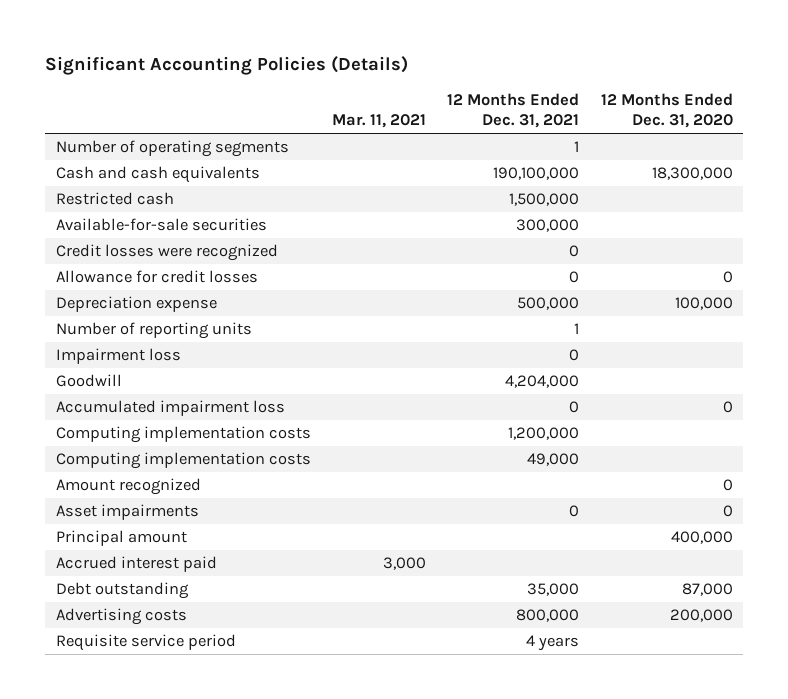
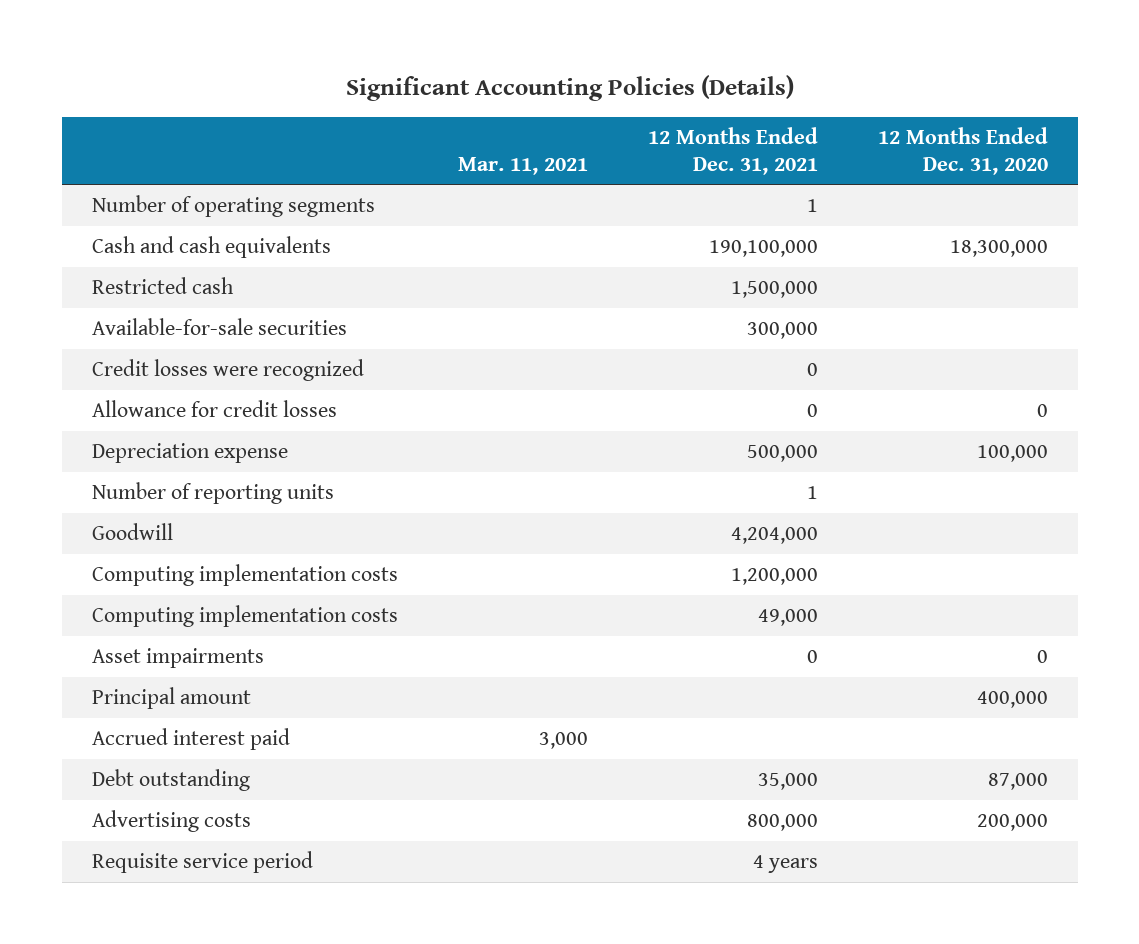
[55,348,181,365] Impairment loss -> none
[55,400,285,417] Accumulated impairment loss -> none
[55,478,201,496] Amount recognized -> none

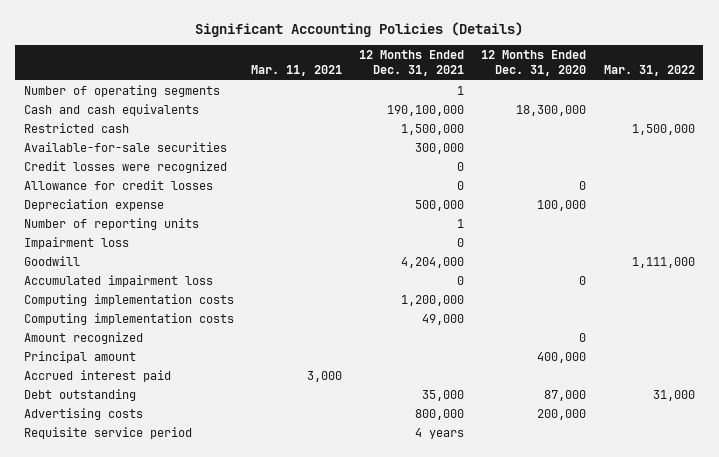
none -> [603,65,695,77] Mar. 31, 2022
none -> [24,236,130,249] Impairment loss
none -> [24,274,214,287] Accumulated impairment loss
[91,648,264,669] Asset impairments -> none
none -> [24,331,144,344] Amount recognized

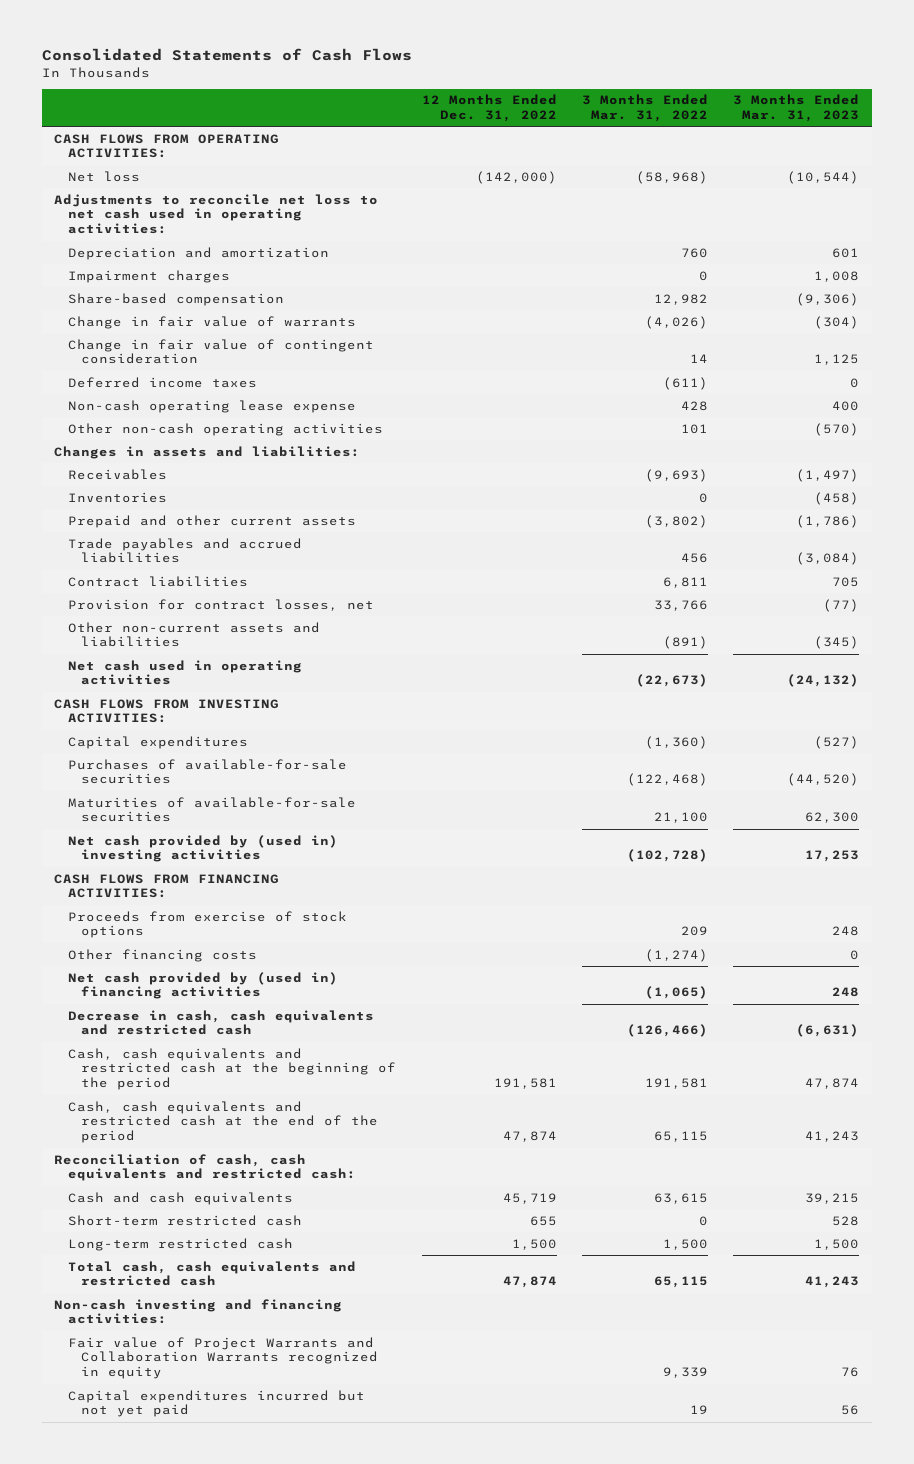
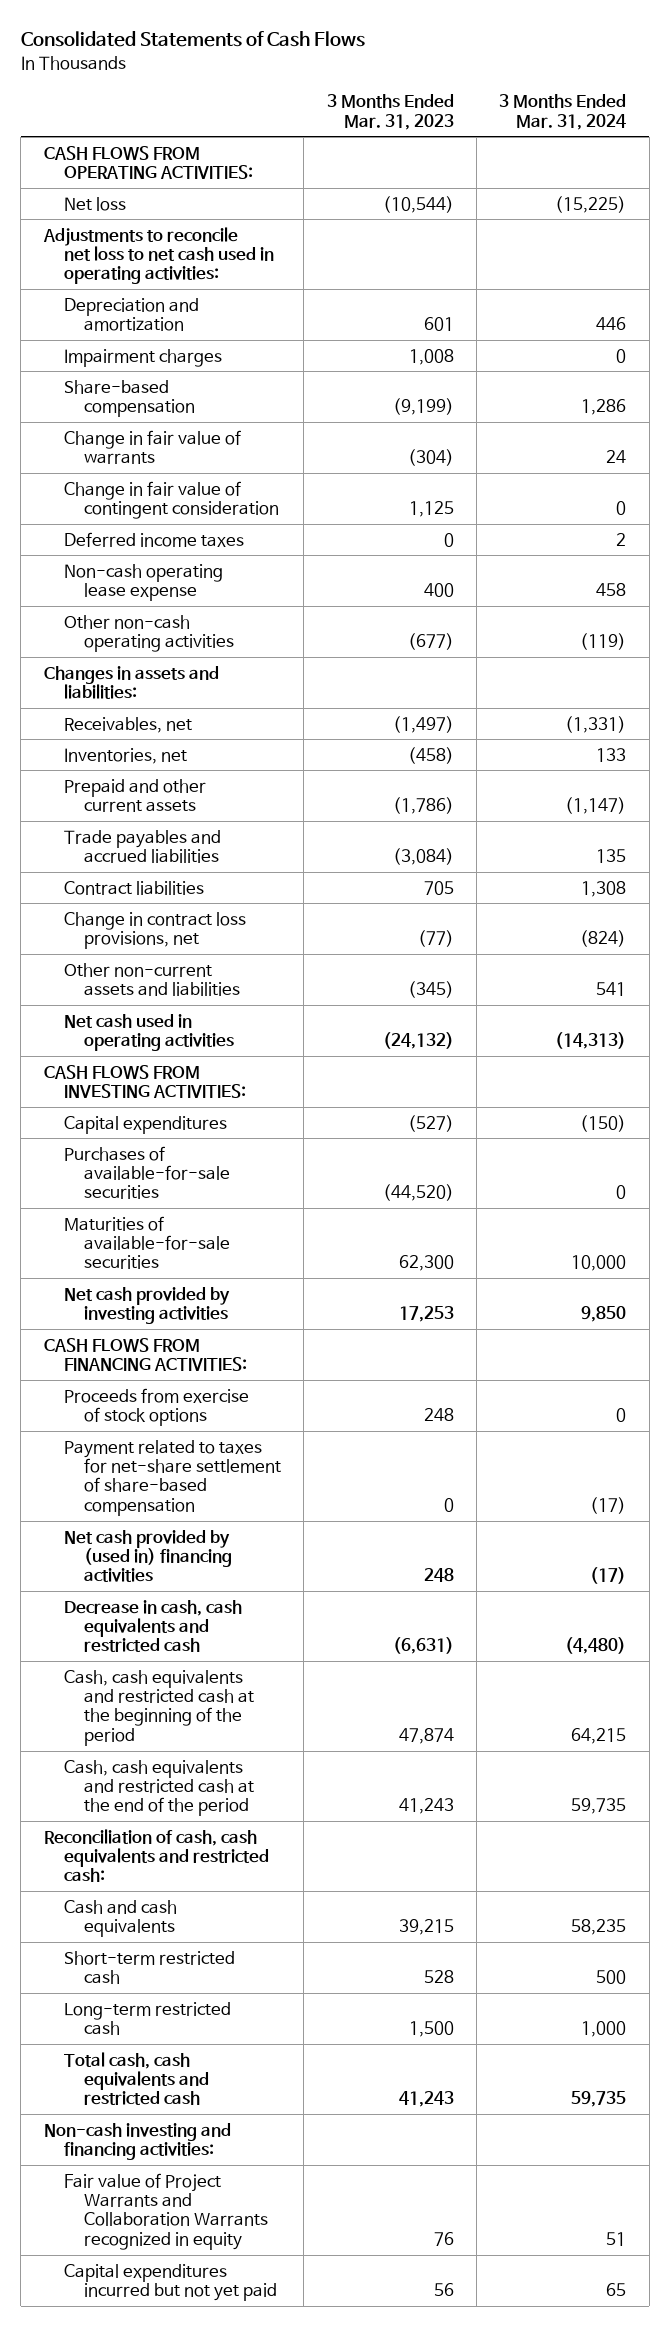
[421,94,557,123] 12 Months Ended Dec. 31, 2022 -> none
[582,94,709,123] 3 Months Ended Mar. 31, 2022 -> none
none -> [499,94,627,130] 3 Months Ended Mar. 31, 2024
[796,292,860,306] (9,306) -> [392,398,454,416] (9,199)
[814,422,860,436] (570) -> [407,633,454,651] (677)
[67,468,167,480] Receivables -> [63,716,192,733] Receivables, net
[67,491,167,503] Inventories -> [63,747,187,764] Inventories, net
[67,598,374,611] Provision for contract losses, net -> [63,911,246,950] Change in contract loss provisions, net
[67,834,338,863] Net cash provided by (used in) investing activities -> [63,1286,230,1325] Net cash provided by investing activities
[67,948,257,962] Other financing costs -> none
none -> [63,1439,281,1516] Payment related to taxes for net-share settlement of share-based compensation

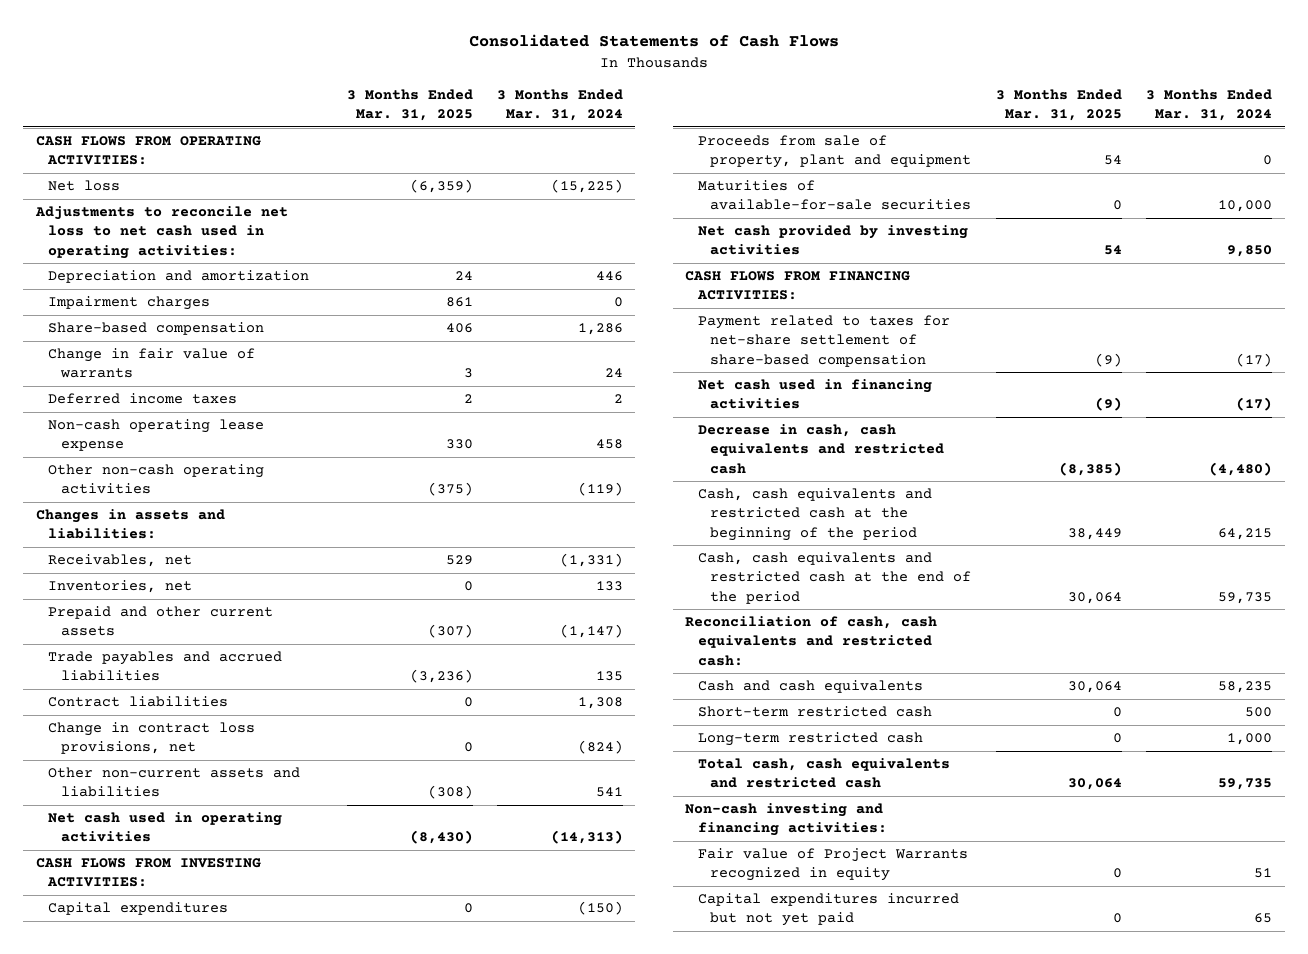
[326,94,454,130] 3 Months Ended Mar. 31, 2023 -> none
none -> [346,88,473,121] 3 Months Ended Mar. 31, 2025
[63,480,279,520] Change in fair value of contingent consideration -> none
[63,1145,230,1200] Purchases of available-for-sale securities -> none
none -> [697,135,972,169] Proceeds from sale of property, plant and equipment
[63,1387,249,1427] Proceeds from exercise of stock options -> none
[63,1529,232,1583] Net cash provided by (used in) financing activities -> [697,379,932,410] Net cash used in financing activities
[63,2172,268,2250] Fair value of Project Warrants and Collaboration Warrants recognized in equity -> [697,848,968,882] Fair value of Project Warrants recognized in equity

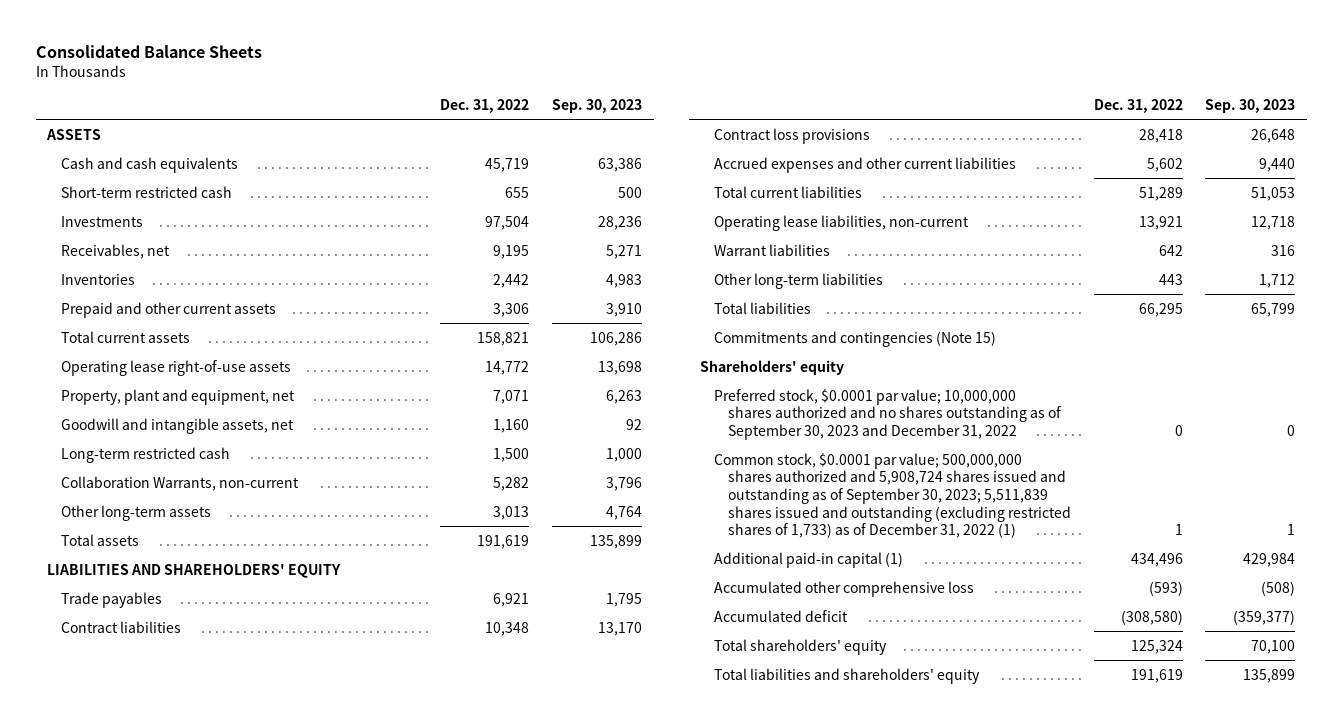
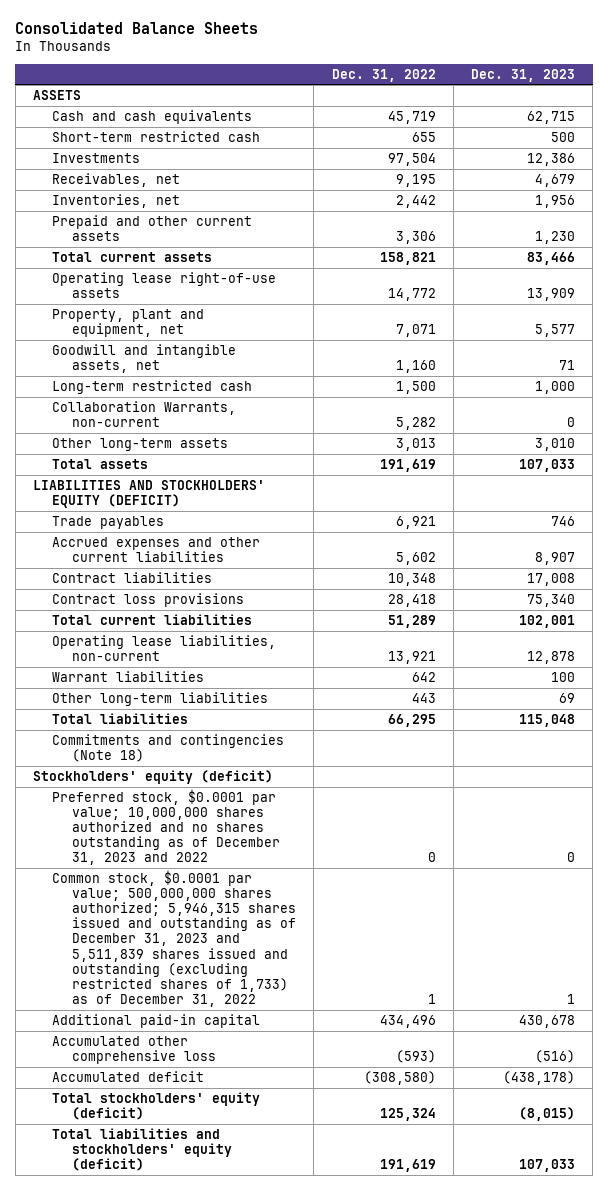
[552,99,643,114] Sep. 30, 2023 -> none
none -> [471,68,576,82] Dec. 31, 2023
[60,273,135,285] Inventories -> [52,193,181,208] Inventories, net
[47,563,342,578] LIABILITIES AND SHAREHOLDERS' EQUITY -> [32,479,265,509] LIABILITIES AND STOCKHOLDERS' EQUITY (DEFICIT)
[713,156,1016,173] Accrued expenses and other current liabilities -> [52,536,261,563] Accrued expenses and other current liabilities
[713,330,996,347] Commitments and contingencies (Note 15) -> [52,733,285,763] Commitments and contingencies (Note 18)
[700,359,845,375] Shareholders' equity -> [32,769,273,784] Stockholders' equity (deficit)
[713,388,1061,440] Preferred stock, $0.0001 par value; 10,000,000 shares authorized and no shares outstanding as of September 30, 2023 and December 31, 2022 -> [52,788,281,866] Preferred stock, $0.0001 par value; 10,000,000 shares authorized and no shares outstanding as of December 31, 2023 and 2022
[713,452,1071,539] Common stock, $0.0001 par value; 500,000,000 shares authorized and 5,908,724 shares issued and outstanding as of September 30, 2023; 5,511,839 shares issued and outstanding (excluding restricted shares of 1,733) as of December 31, 2022 (1) -> [52,869,297,1008] Common stock, $0.0001 par value; 500,000,000 shares authorized; 5,946,315 shares issued and outstanding as of December 31, 2023 and 5,511,839 shares issued and outstanding (excluding restricted shares of 1,733) as of December 31, 2022
[713,551,903,568] Additional paid-in capital (1) -> [52,1013,261,1028] Additional paid-in capital
[713,638,887,655] Total shareholders' equity -> [52,1091,261,1121] Total stockholders' equity (deficit)
[713,667,980,684] Total liabilities and shareholders' equity -> [52,1127,233,1172] Total liabilities and stockholders' equity (deficit)

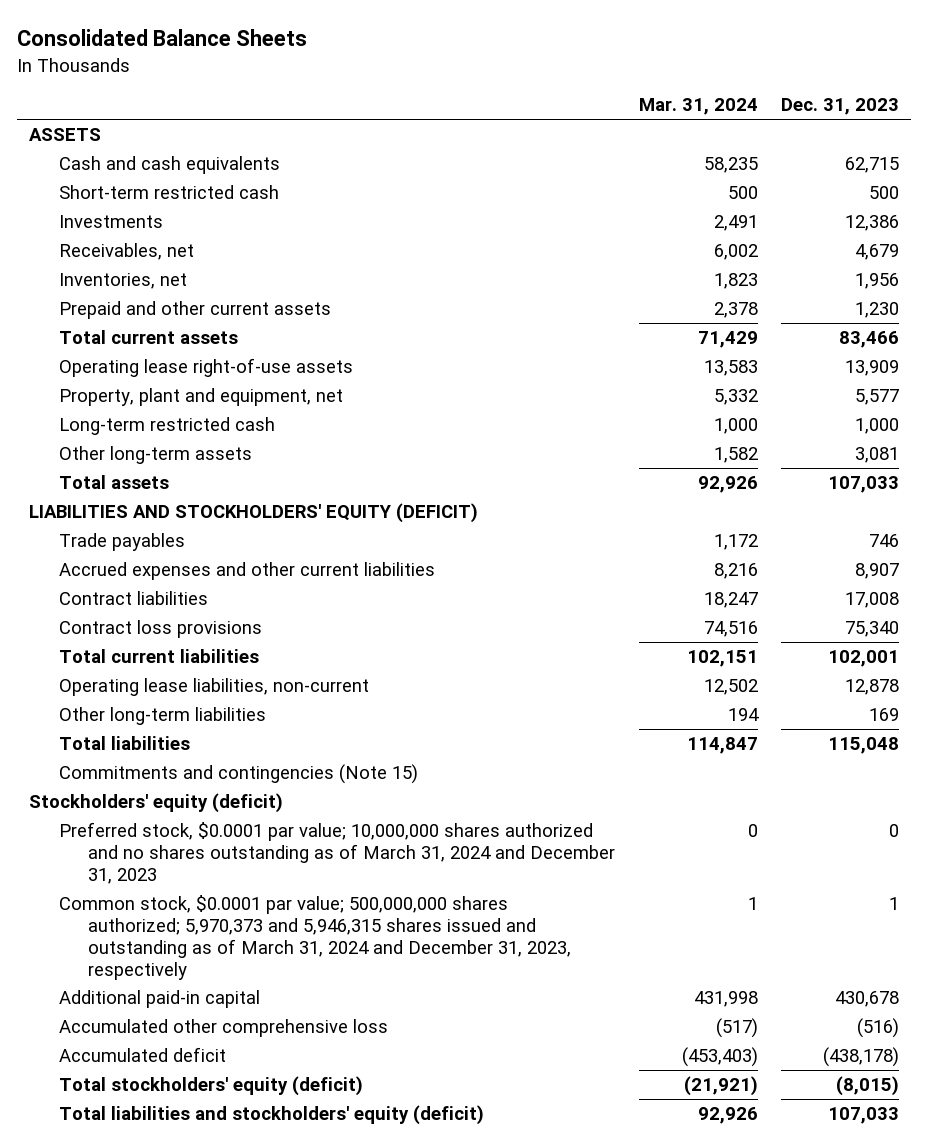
[331,68,436,82] Dec. 31, 2022 -> none
none -> [638,98,758,116] Mar. 31, 2024
[52,343,237,374] Goodwill and intangible assets, net -> none
[52,400,237,428] Collaboration Warrants, non-current -> none
[535,437,576,451] 3,010 -> [854,446,899,463] 3,081
[52,670,205,682] Warrant liabilities -> none
[559,692,576,703] 69 -> [868,707,899,721] 169
[52,733,285,763] Commitments and contingencies (Note 18) -> [58,763,418,784] Commitments and contingencies (Note 15)
[52,788,281,866] Preferred stock, $0.0001 par value; 10,000,000 shares authorized and no shares outstanding as of December 31, 2023 and 2022 -> [58,821,616,884] Preferred stock, $0.0001 par value; 10,000,000 shares authorized and no shares outstanding as of March 31, 2024 and December 31, 2023
[52,869,297,1008] Common stock, $0.0001 par value; 500,000,000 shares authorized; 5,946,315 shares issued and outstanding as of December 31, 2023 and 5,511,839 shares issued and outstanding (excluding restricted shares of 1,733) as of December 31, 2022 -> [58,894,572,980] Common stock, $0.0001 par value; 500,000,000 shares authorized; 5,970,373 and 5,946,315 shares issued and outstanding as of March 31, 2024 and December 31, 2023, respectively

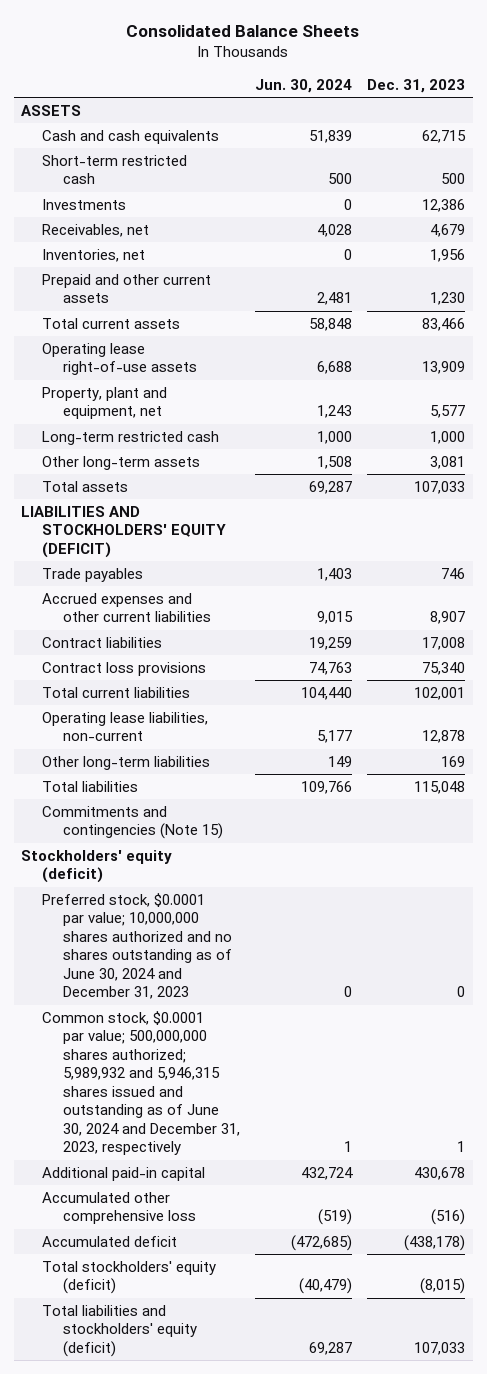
[638,98,758,116] Mar. 31, 2024 -> none
none -> [255,78,353,93] Jun. 30, 2024
[58,821,616,884] Preferred stock, $0.0001 par value; 10,000,000 shares authorized and no shares outstanding as of March 31, 2024 and December 31, 2023 -> [42,893,232,1000] Preferred stock, $0.0001 par value; 10,000,000 shares authorized and no shares outstanding as of June 30, 2024 and December 31, 2023
[58,894,572,980] Common stock, $0.0001 par value; 500,000,000 shares authorized; 5,970,373 and 5,946,315 shares issued and outstanding as of March 31, 2024 and December 31, 2023, respectively -> [42,1011,240,1156] Common stock, $0.0001 par value; 500,000,000 shares authorized; 5,989,932 and 5,946,315 shares issued and outstanding as of June 30, 2024 and December 31, 2023, respectively

